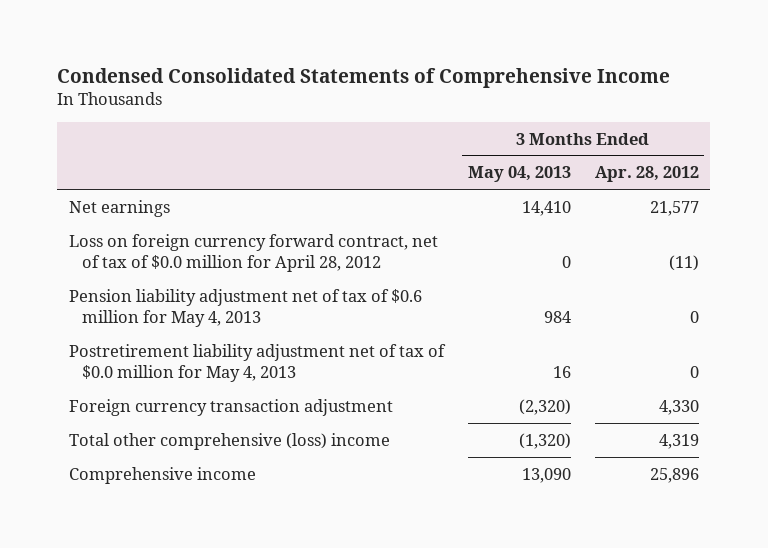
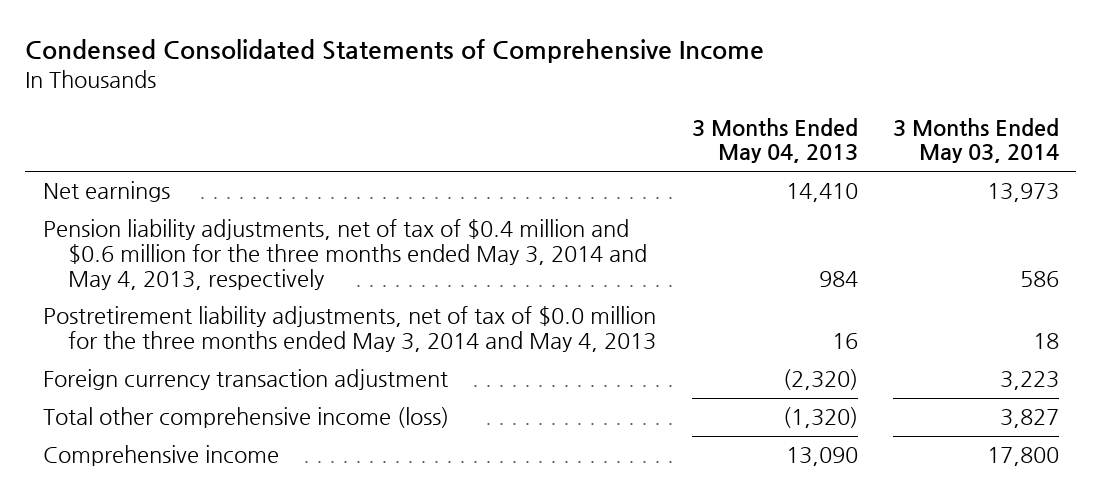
[594,166,699,183] Apr. 28, 2012 -> none
none -> [892,117,1059,164] 3 Months Ended May 03, 2014
[69,233,439,272] Loss on foreign currency forward contract, net of tax of $0.0 million for April 28, 2012 -> none
[69,288,423,327] Pension liability adjustment net of tax of $0.6 million for May 4, 2013 -> [42,219,648,290] Pension liability adjustments, net of tax of $0.4 million and $0.6 million for the three months ended May 3, 2014 and May 4, 2013, respectively
[69,343,447,382] Postretirement liability adjustment net of tax of $0.0 million for May 4, 2013 -> [42,306,657,353] Postretirement liability adjustments, net of tax of $0.0 million for the three months ended May 3, 2014 and May 4, 2013
[69,432,391,450] Total other comprehensive (loss) income -> [42,407,449,429] Total other comprehensive income (loss)

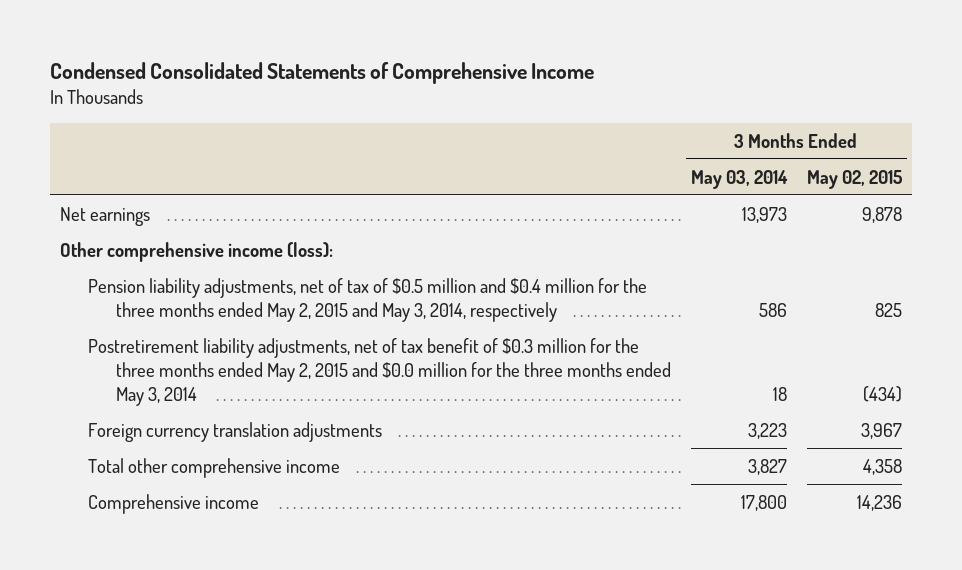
[691,117,858,164] 3 Months Ended May 04, 2013 -> none
none -> [806,169,902,189] May 02, 2015
none -> [60,241,334,262] Other comprehensive income (loss):
[42,219,648,290] Pension liability adjustments, net of tax of $0.4 million and $0.6 million for the three months ended May 3, 2014 and May 4, 2013, respectively -> [87,277,647,322] Pension liability adjustments, net of tax of $0.5 million and $0.4 million for the three months ended May 2, 2015 and May 3, 2014, respectively
[42,306,657,353] Postretirement liability adjustments, net of tax of $0.0 million for the three months ended May 3, 2014 and May 4, 2013 -> [87,337,671,406] Postretirement liability adjustments, net of tax benefit of $0.3 million for the three months ended May 2, 2015 and $0.0 million for the three months ended May 3, 2014
[42,369,448,391] Foreign currency transaction adjustment -> [87,421,382,442] Foreign currency translation adjustments
[42,407,449,429] Total other comprehensive income (loss) -> [87,457,340,478] Total other comprehensive income

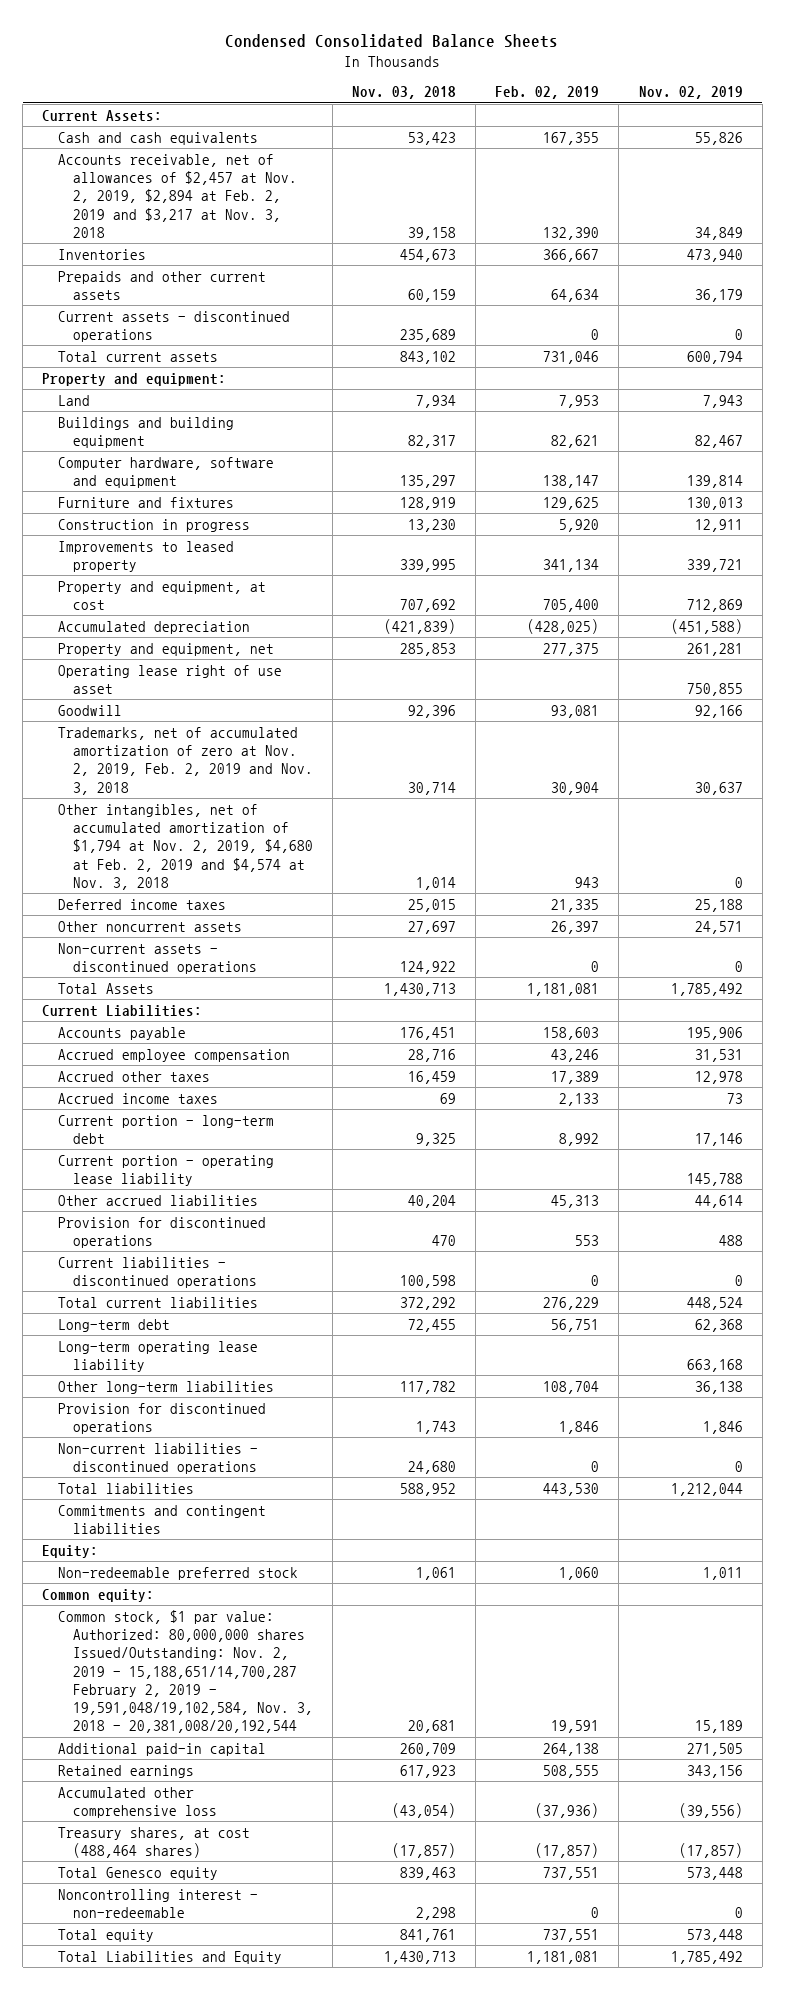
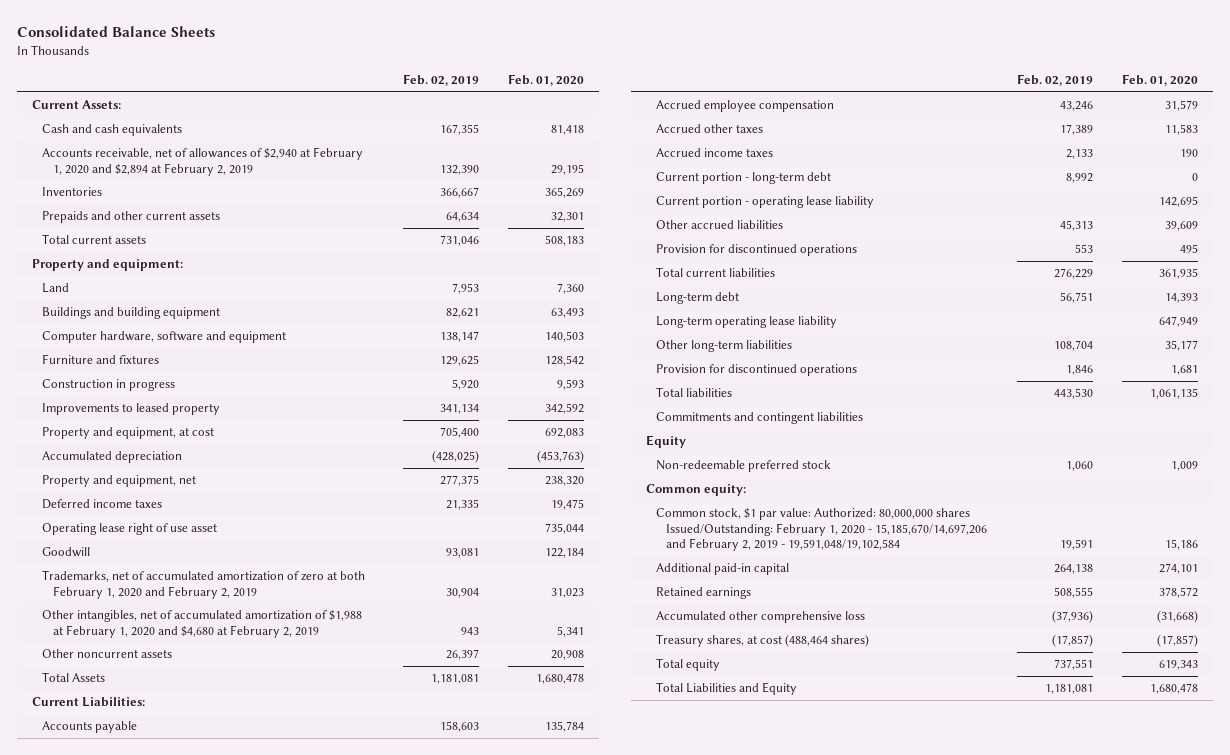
[225,33,559,48] Condensed Consolidated Balance Sheets -> [17,26,216,38] Consolidated Balance Sheets
[352,86,457,100] Nov. 03, 2018 -> none
[638,86,743,100] Nov. 02, 2019 -> none
none -> [508,73,585,86] Feb. 01, 2020
[57,153,298,238] Accounts receivable, net of allowances of $2,457 at Nov. 2, 2019, $2,894 at Feb. 2, 2019 and $3,217 at Nov. 3, 2018 -> [42,147,364,176] Accounts receivable, net of allowances of $2,940 at February 1, 2020 and $2,894 at February 2, 2019
[57,310,290,343] Current assets - discontinued operations -> none
[57,898,226,910] Deferred income taxes -> [42,499,163,510] Deferred income taxes
[57,726,314,795] Trademarks, net of accumulated amortization of zero at Nov. 2, 2019, Feb. 2, 2019 and Nov. 3, 2018 -> [42,570,366,599] Trademarks, net of accumulated amortization of zero at both February 1, 2020 and February 2, 2019
[57,803,314,890] Other intangibles, net of accumulated amortization of $1,794 at Nov. 2, 2019, $4,680 at Feb. 2, 2019 and $4,574 at Nov. 3, 2018 -> [42,610,363,638] Other intangibles, net of accumulated amortization of $1,988 at February 1, 2020 and $4,680 at February 2, 2019
[57,942,258,975] Non-current assets - discontinued operations -> none
[57,1256,258,1289] Current liabilities - discontinued operations -> none
[57,1442,258,1475] Non-current liabilities - discontinued operations -> none
[42,1544,99,1558] Equity: -> [645,435,686,449] Equity
[57,1609,314,1734] Common stock, $1 par value: Authorized: 80,000,000 shares Issued/Outstanding: Nov. 2, 2019 - 15,188,651/14,700,287 February 2, 2019 - 19,591,048/19,102,584, Nov. 3, 2018 - 20,381,008/20,192,544 -> [656,508,988,552] Common stock, $1 par value: Authorized: 80,000,000 shares Issued/Outstanding: February 1, 2020 - 15,185,670/14,697,206 and February 2, 2019 - 19,591,048/19,102,584
[57,1866,218,1880] Total Genesco equity -> none
[57,1888,258,1919] Noncontrolling interest - non-redeemable -> none

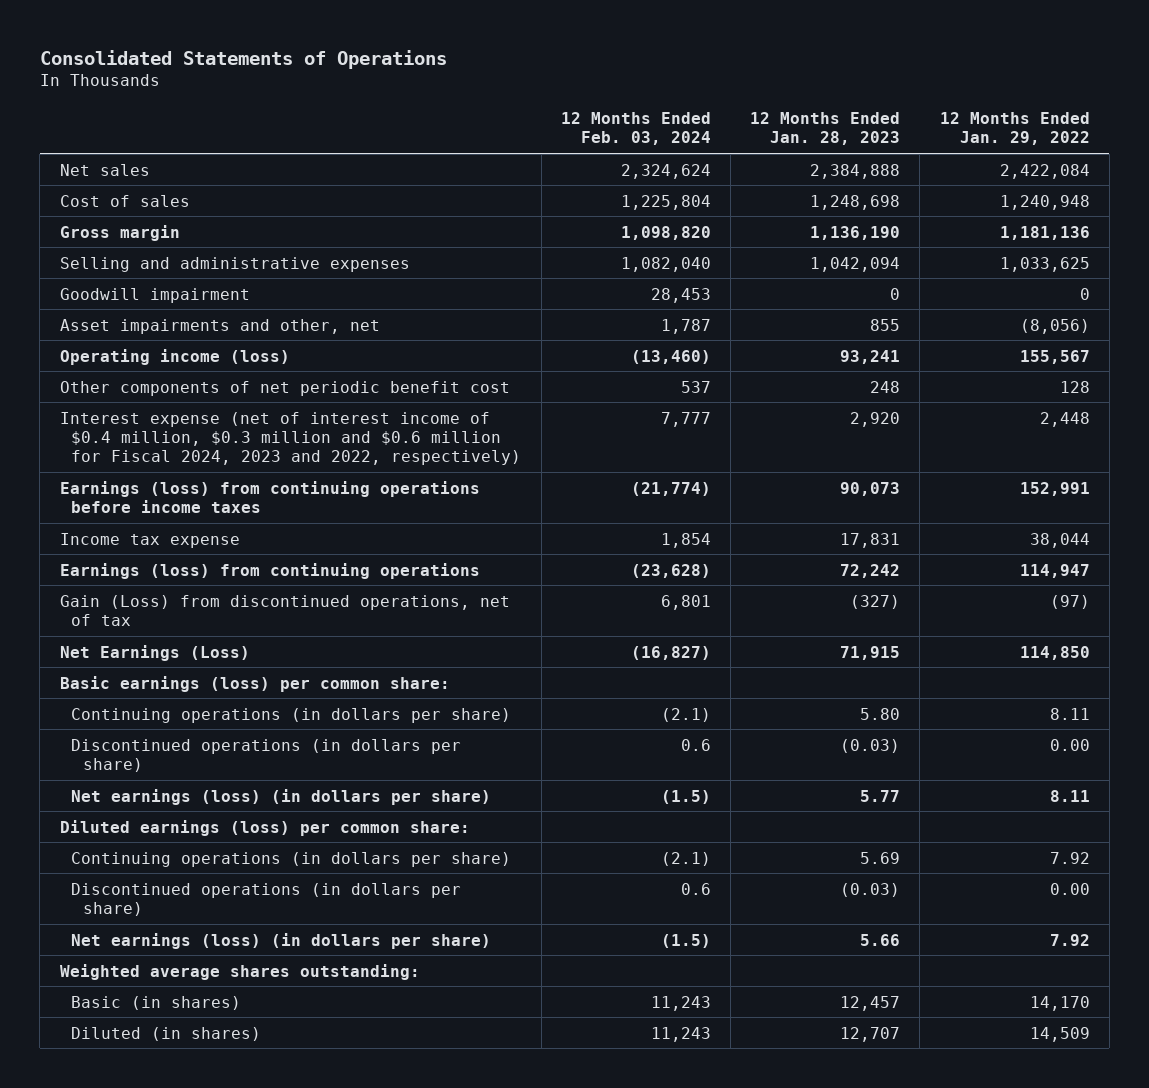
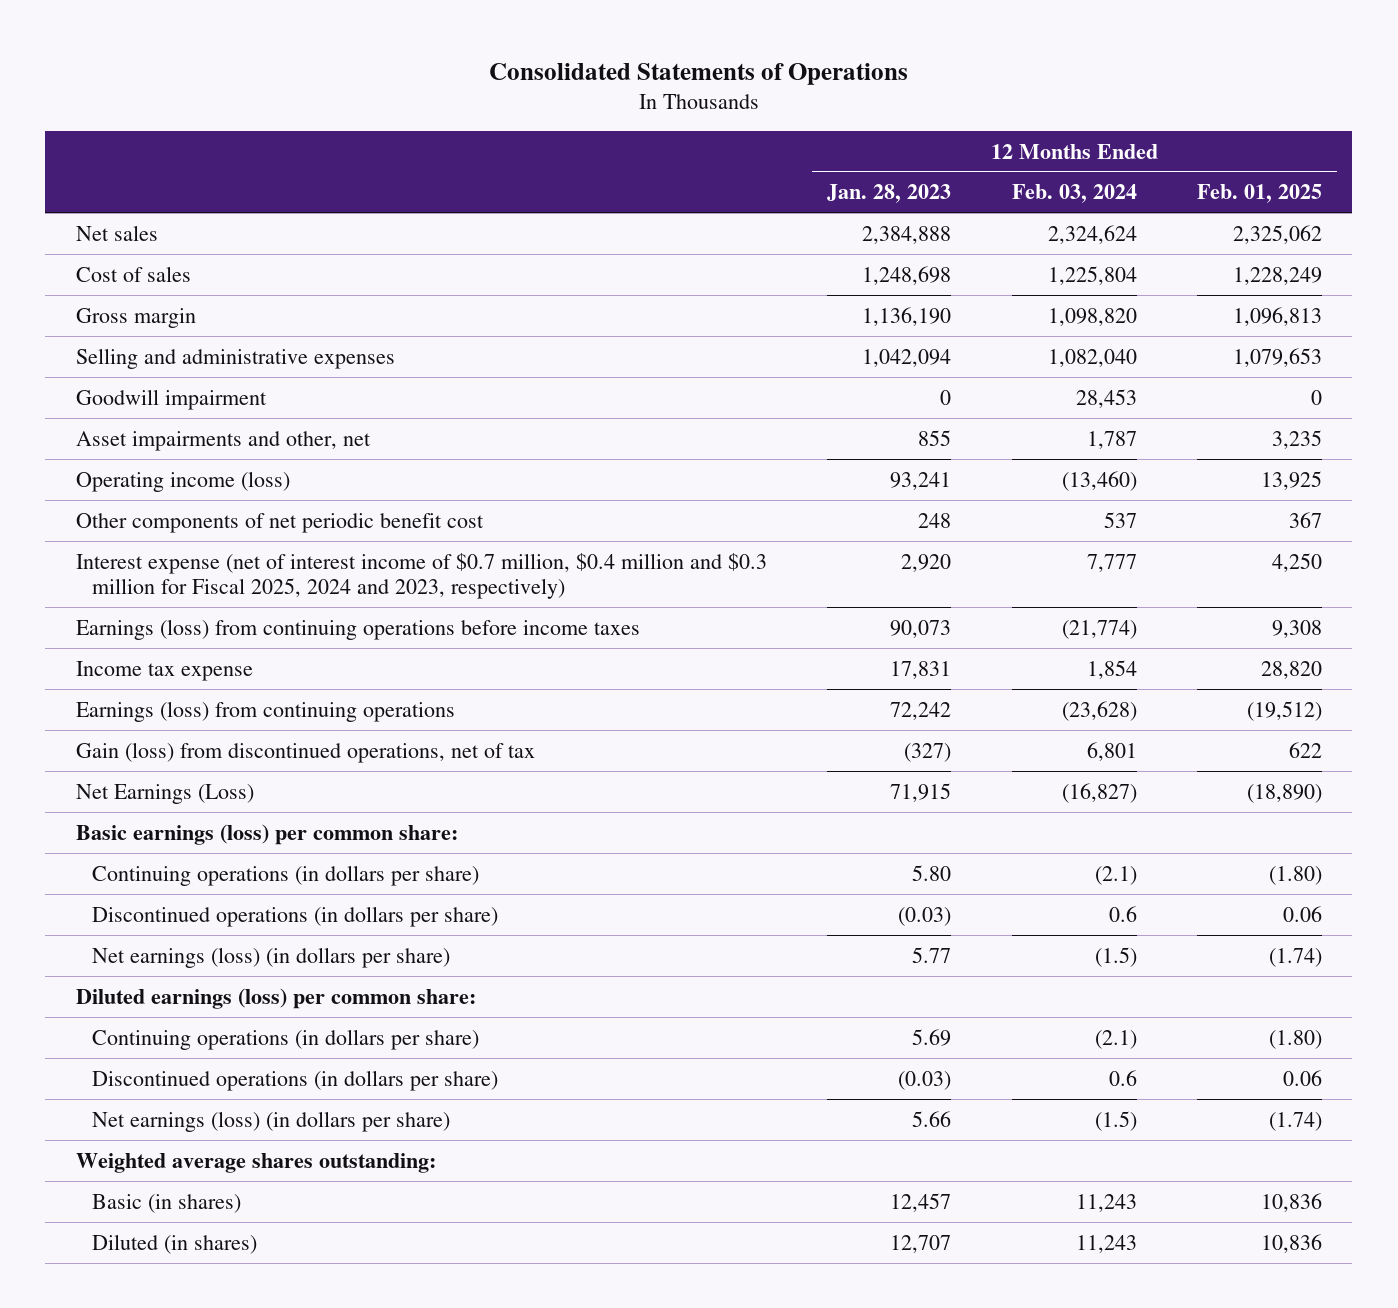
[939,111,1090,146] 12 Months Ended Jan. 29, 2022 -> none
none -> [1197,184,1323,204] Feb. 01, 2025
[59,411,522,466] Interest expense (net of interest income of $0.4 million, $0.3 million and $0.6 million for Fiscal 2024, 2023 and 2022, respectively) -> [75,552,767,600] Interest expense (net of interest income of $0.7 million, $0.4 million and $0.3 million for Fiscal 2025, 2024 and 2023, respectively)
[59,594,510,626] Gain (Loss) from discontinued operations, net of tax -> [75,741,535,763] Gain (loss) from discontinued operations, net of tax

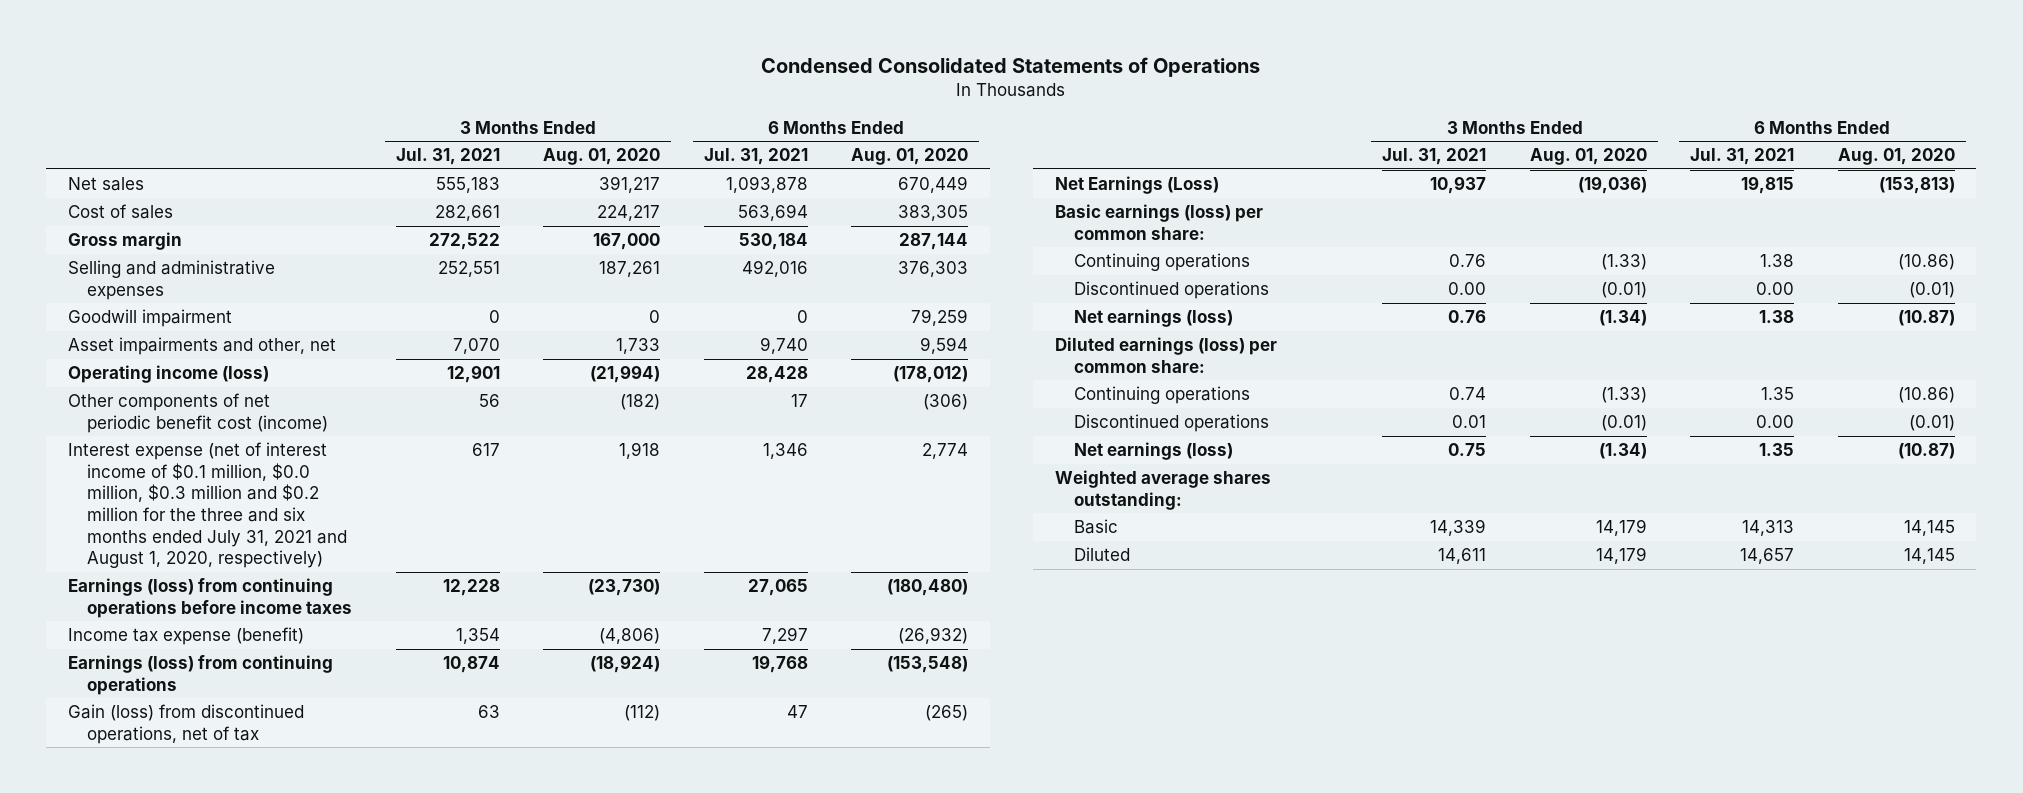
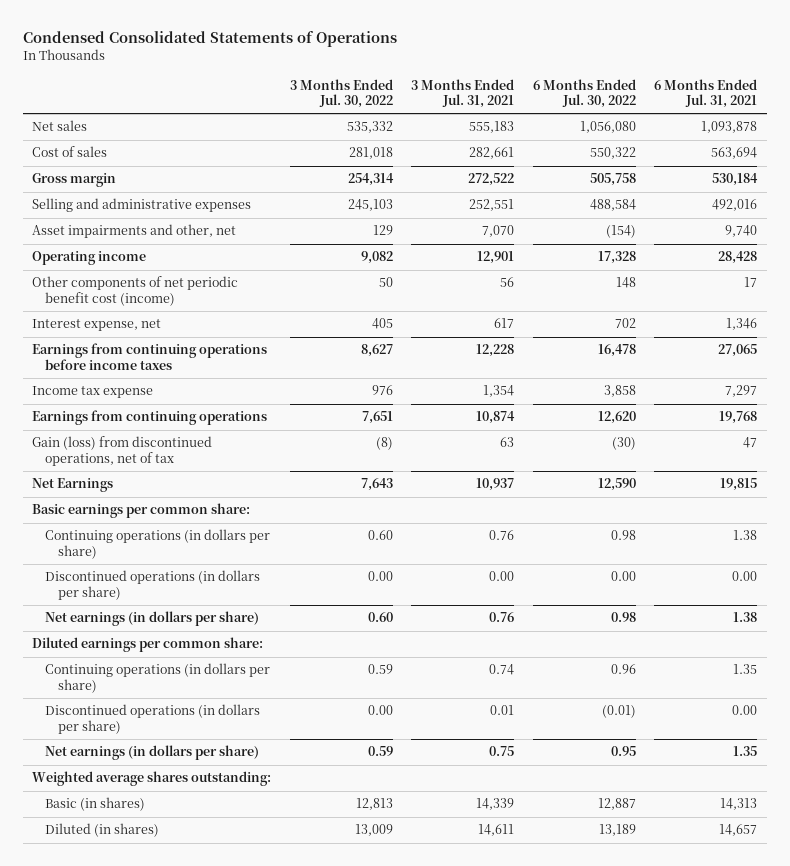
[543,148,661,166] Aug. 01, 2020 -> none
[851,148,969,166] Aug. 01, 2020 -> none
none -> [289,78,393,109] 3 Months Ended Jul. 30, 2022
none -> [532,78,636,109] 6 Months Ended Jul. 30, 2022
[68,309,233,328] Goodwill impairment -> none
[68,365,270,384] Operating income (loss) -> [32,251,147,266] Operating income
[68,442,348,569] Interest expense (net of interest income of $0.1 million, $0.0 million, $0.3 million and $0.2 million for the three and six months ended July 31, 2021 and August 1, 2020, respectively) -> [32,319,162,332] Interest expense, net
[68,578,353,618] Earnings (loss) from continuing operations before income taxes -> [32,343,268,370] Earnings from continuing operations before income taxes
[68,627,305,646] Income tax expense (benefit) -> [32,386,154,399] Income tax expense
[68,655,334,695] Earnings (loss) from continuing operations -> [32,410,268,426] Earnings from continuing operations
[1054,176,1219,195] Net Earnings (Loss) -> [32,478,114,493] Net Earnings
[1054,204,1263,240] Basic earnings (loss) per common share: -> [32,503,251,519] Basic earnings per common share:
[1073,253,1250,272] Continuing operations -> [45,529,271,559] Continuing operations (in dollars per share)
[1073,281,1269,300] Discontinued operations -> [45,570,261,600] Discontinued operations (in dollars per share)
[1073,309,1233,328] Net earnings (loss) -> [45,611,260,627] Net earnings (in dollars per share)
[1054,337,1277,373] Diluted earnings (loss) per common share: -> [32,637,264,653] Diluted earnings per common share:
[1073,386,1250,405] Continuing operations -> [45,663,271,693] Continuing operations (in dollars per share)
[1073,414,1269,433] Discontinued operations -> [45,704,261,734] Discontinued operations (in dollars per share)
[1073,442,1233,461] Net earnings (loss) -> [45,745,260,761] Net earnings (in dollars per share)
[1073,519,1118,535] Basic -> [45,797,146,812] Basic (in shares)
[1073,547,1130,562] Diluted -> [45,823,160,838] Diluted (in shares)

